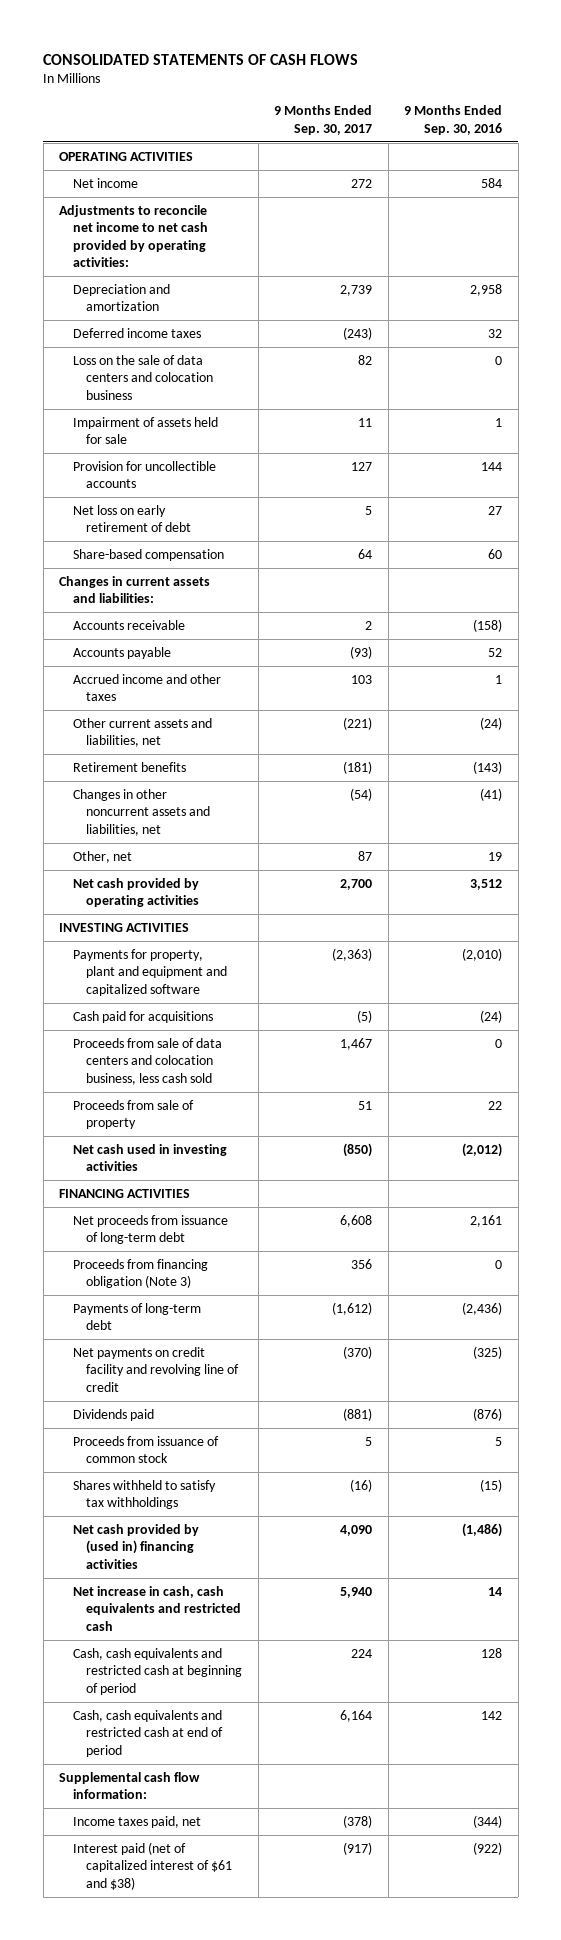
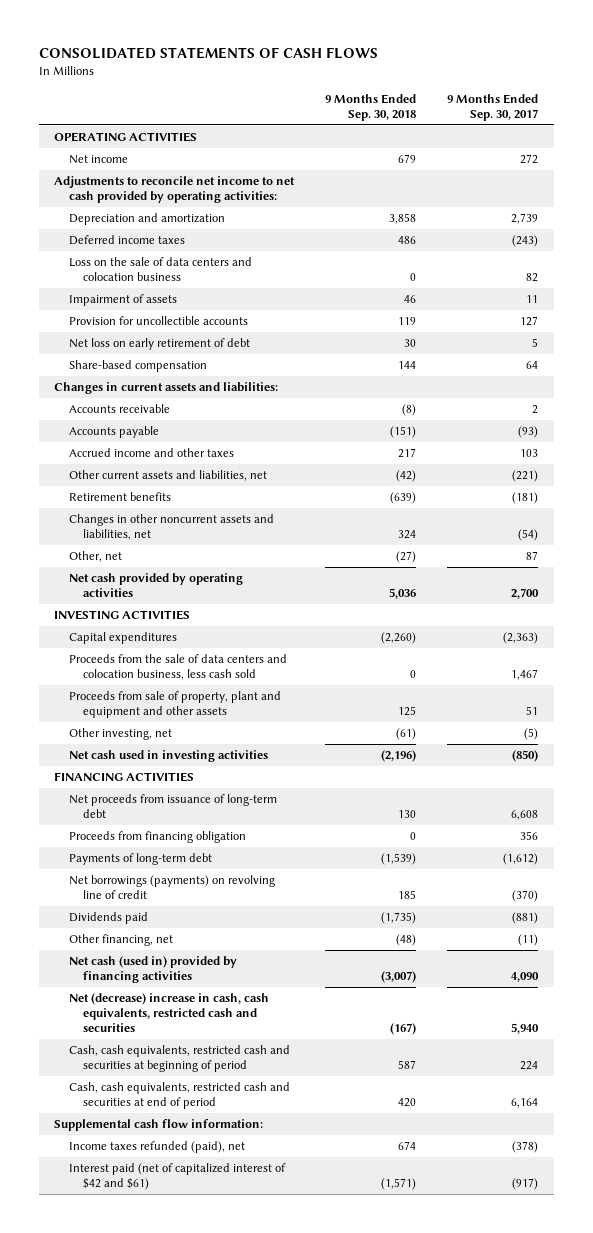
[404,105,503,135] 9 Months Ended Sep. 30, 2016 -> none
none -> [325,93,417,121] 9 Months Ended Sep. 30, 2018
[72,416,218,445] Impairment of assets held for sale -> [68,294,177,307] Impairment of assets
[72,1010,213,1023] Cash paid for acquisitions -> none
[72,948,228,996] Payments for property, plant and equipment and capitalized software -> [68,632,177,645] Capital expenditures
[72,1037,222,1085] Proceeds from sale of data centers and colocation business, less cash sold -> [68,654,287,680] Proceeds from the sale of data centers and colocation business, less cash sold
[72,1099,194,1130] Proceeds from sale of property -> [68,691,281,718] Proceeds from sale of property, plant and equipment and other assets
none -> [68,728,172,741] Other investing, net
[72,1258,208,1289] Proceeds from financing obligation (Note 3) -> [68,831,246,844] Proceeds from financing obligation
[72,1346,240,1392] Net payments on credit facility and revolving line of credit -> [68,875,275,899] Net borrowings (payments) on revolving line of credit
[72,1435,219,1464] Proceeds from issuance of common stock -> none
[72,1479,216,1510] Shares withheld to satisfy tax withholdings -> none
none -> [68,934,173,947] Other financing, net
[72,1523,199,1569] Net cash provided by (used in) financing activities -> [68,956,237,983] Net cash (used in) provided by financing activities
[72,1585,242,1631] Net increase in cash, cash equivalents and restricted cash -> [68,993,269,1032] Net (decrease) increase in cash, cash equivalents, restricted cash and securities
[72,1647,243,1695] Cash, cash equivalents and restricted cash at beginning of period -> [68,1045,290,1072] Cash, cash equivalents, restricted cash and securities at beginning of period
[72,1709,224,1757] Cash, cash equivalents and restricted cash at end of period -> [68,1082,290,1109] Cash, cash equivalents, restricted cash and securities at end of period
[72,1815,201,1828] Income taxes paid, net -> [68,1141,245,1154] Income taxes refunded (paid), net
[72,1841,233,1890] Interest paid (net of capitalized interest of $61 and $38) -> [68,1163,286,1190] Interest paid (net of capitalized interest of $42 and $61)

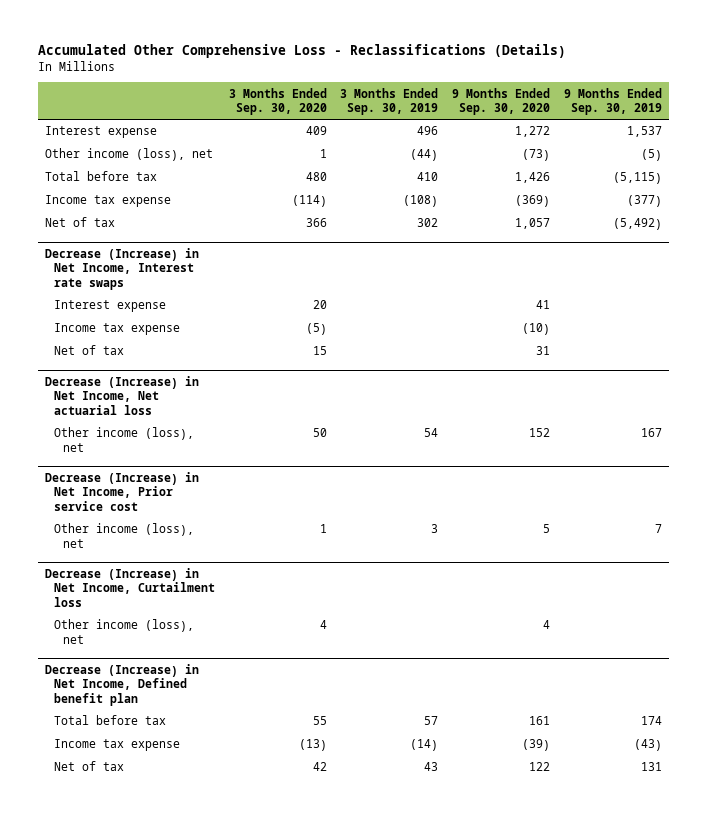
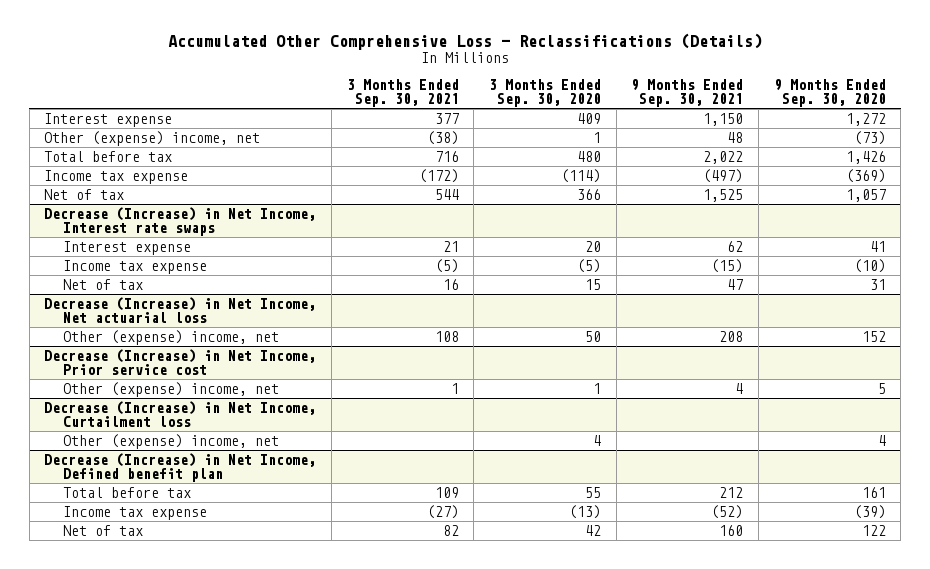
[340,87,439,116] 3 Months Ended Sep. 30, 2019 -> none
[564,87,663,116] 9 Months Ended Sep. 30, 2019 -> none
none -> [346,78,459,108] 3 Months Ended Sep. 30, 2021
none -> [631,78,744,108] 9 Months Ended Sep. 30, 2021
[44,148,213,162] Other income (loss), net -> [44,130,261,146] Other (expense) income, net
[53,427,194,452] Other income (loss), net -> [62,329,279,345] Other (expense) income, net
[53,523,194,548] Other income (loss), net -> [62,381,279,397] Other (expense) income, net
[53,619,194,644] Other income (loss), net -> [62,433,279,449] Other (expense) income, net

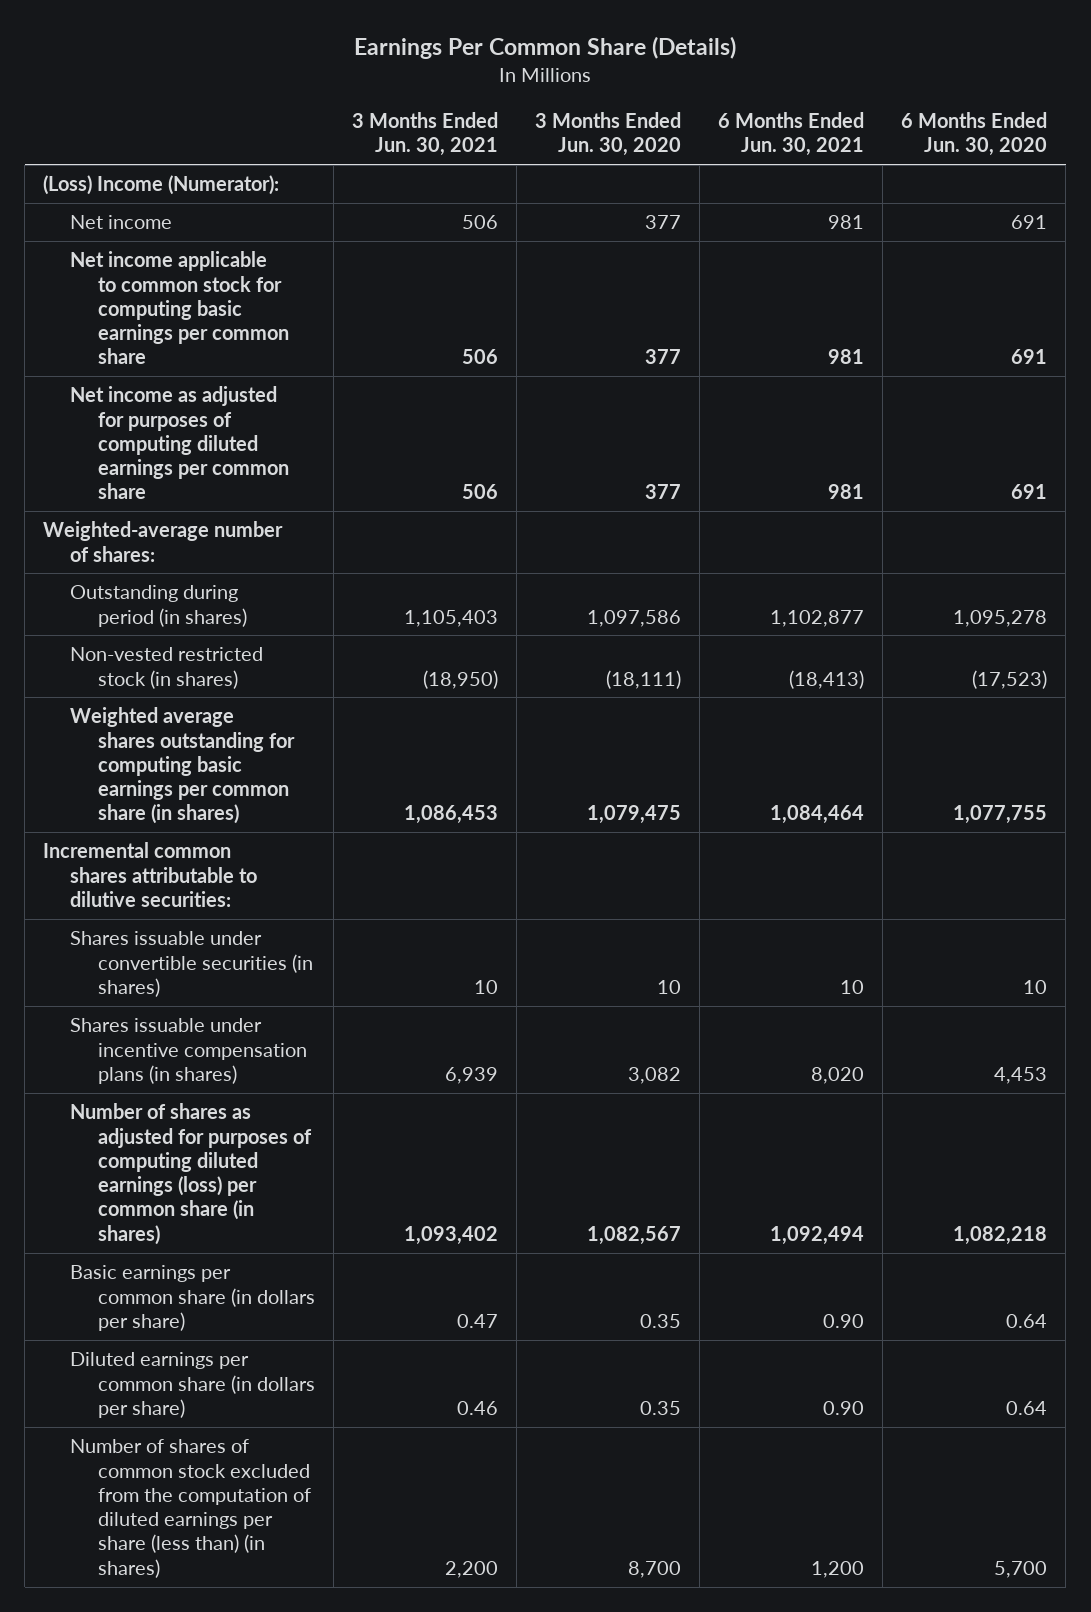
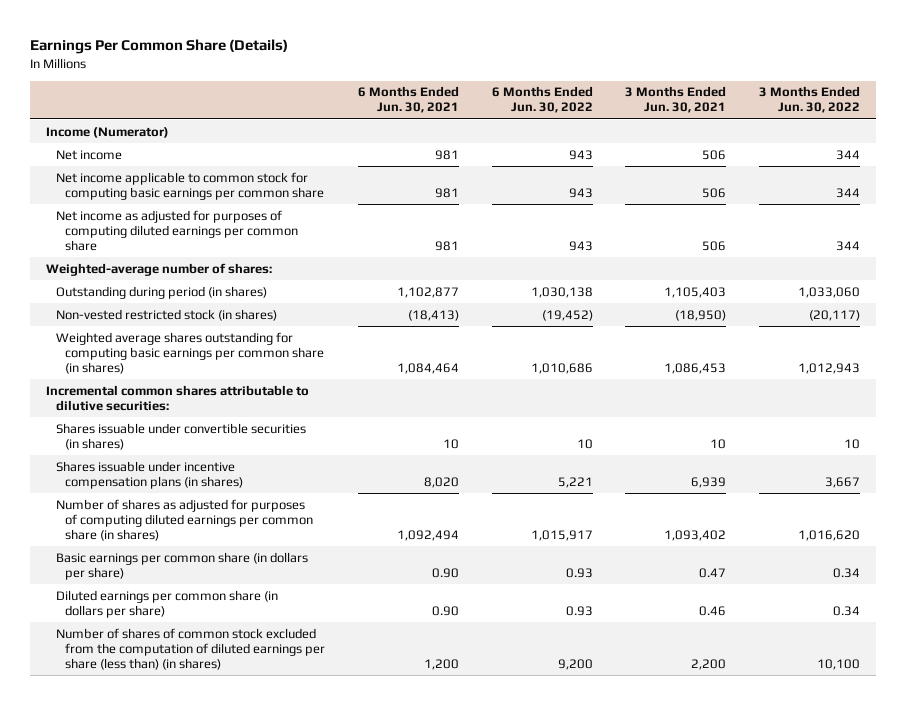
[534,111,681,157] 3 Months Ended Jun. 30, 2020 -> none
[901,111,1048,157] 6 Months Ended Jun. 30, 2020 -> none
none -> [491,86,593,114] 6 Months Ended Jun. 30, 2022
none -> [759,86,861,114] 3 Months Ended Jun. 30, 2022
[43,175,280,196] (Loss) Income (Numerator): -> [46,126,170,138] Income (Numerator)
[70,1103,312,1245] Number of shares as adjusted for purposes of computing diluted earnings (loss) per common share (in shares) -> [55,498,314,541] Number of shares as adjusted for purposes of computing diluted earnings per common share (in shares)

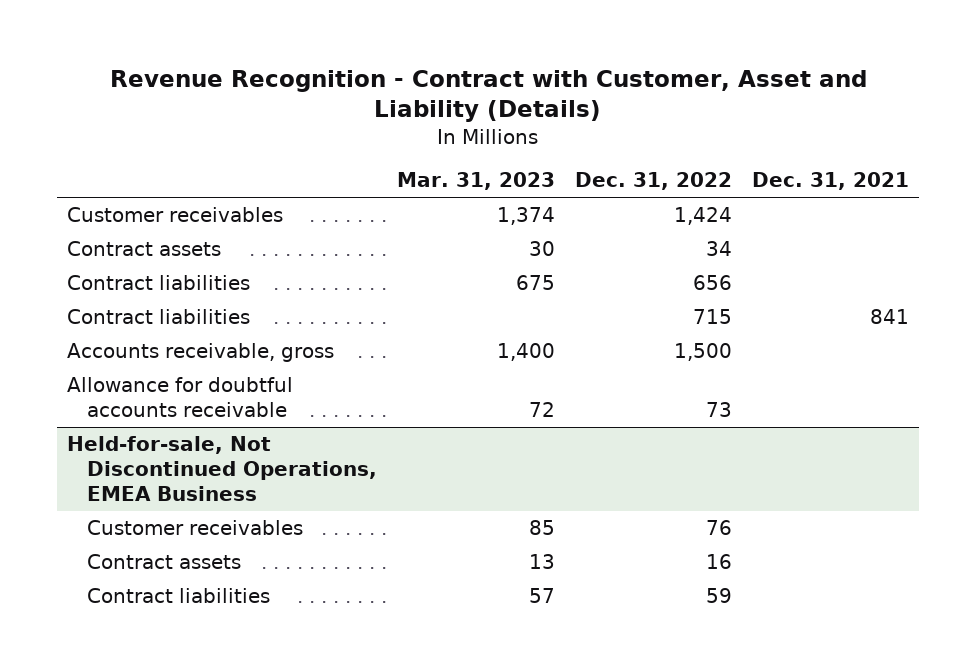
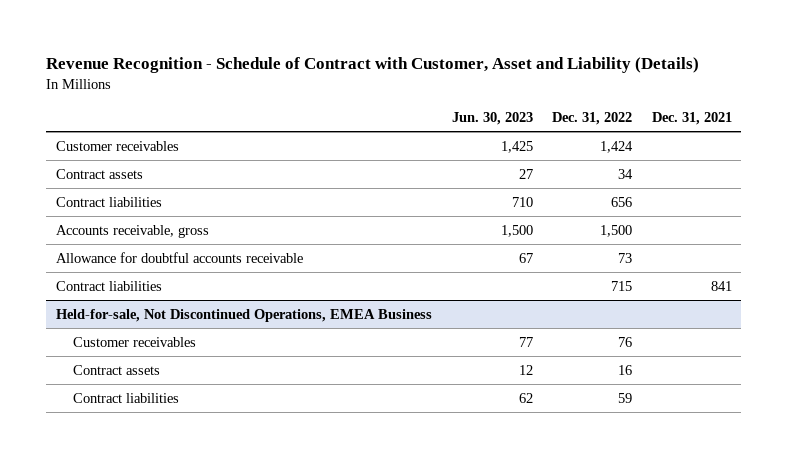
[109,70,867,123] Revenue Recognition - Contract with Customer, Asset and Liability (Details) -> [46,56,700,73] Revenue Recognition - Schedule of Contract with Customer, Asset and Liability (Details)
[396,172,555,191] Mar. 31, 2023 -> none
none -> [451,112,533,126] Jun. 30, 2023
[67,309,251,325] Contract liabilities -> [56,280,163,291] Contract liabilities

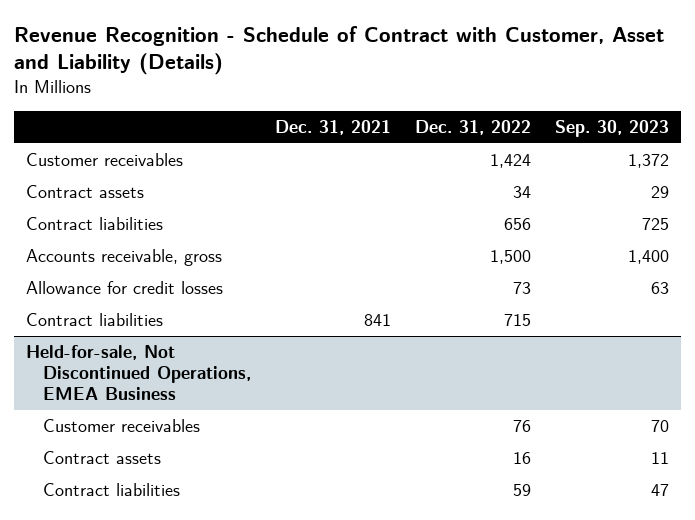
[451,112,533,126] Jun. 30, 2023 -> none
none -> [554,119,669,137] Sep. 30, 2023
[56,251,304,263] Allowance for doubtful accounts receivable -> [26,281,224,295] Allowance for credit losses

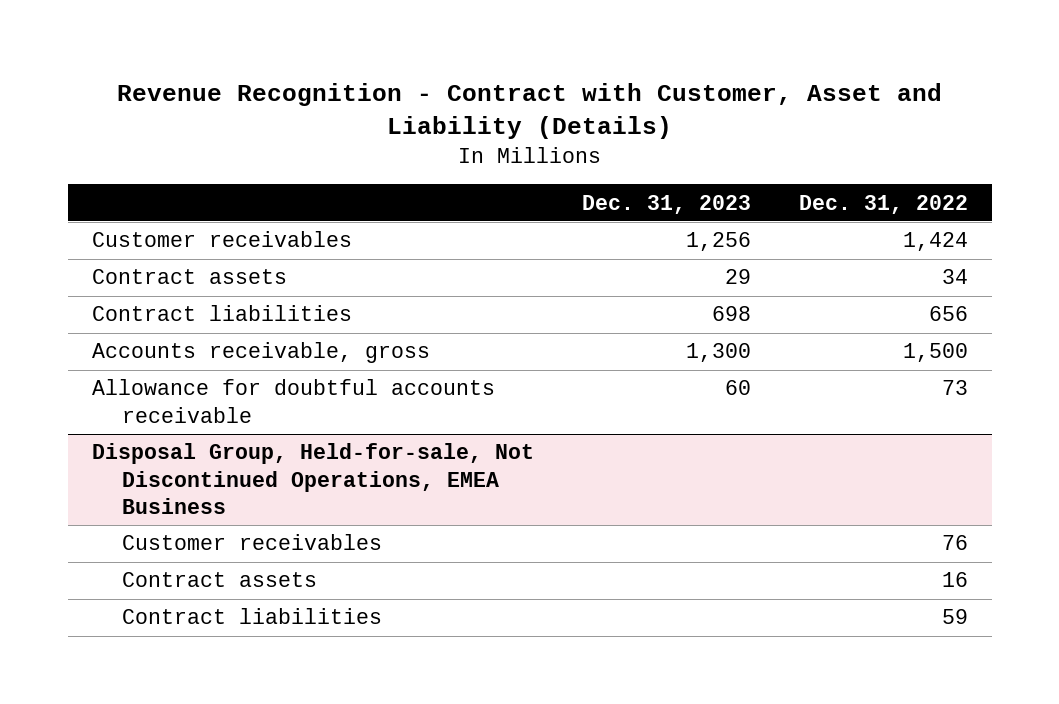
[14,25,665,76] Revenue Recognition - Schedule of Contract with Customer, Asset and Liability (Details) -> [116,82,942,139] Revenue Recognition - Contract with Customer, Asset and Liability (Details)
[274,119,391,135] Dec. 31, 2021 -> none
[554,119,669,137] Sep. 30, 2023 -> none
none -> [581,194,751,214] Dec. 31, 2023
[26,281,224,295] Allowance for credit losses -> none
[26,313,164,327] Contract liabilities -> none
none -> [91,379,495,423] Allowance for doubtful accounts receivable
[26,345,251,401] Held-for-sale, Not Discontinued Operations, EMEA Business -> [91,443,534,514] Disposal Group, Held-for-sale, Not Discontinued Operations, EMEA Business

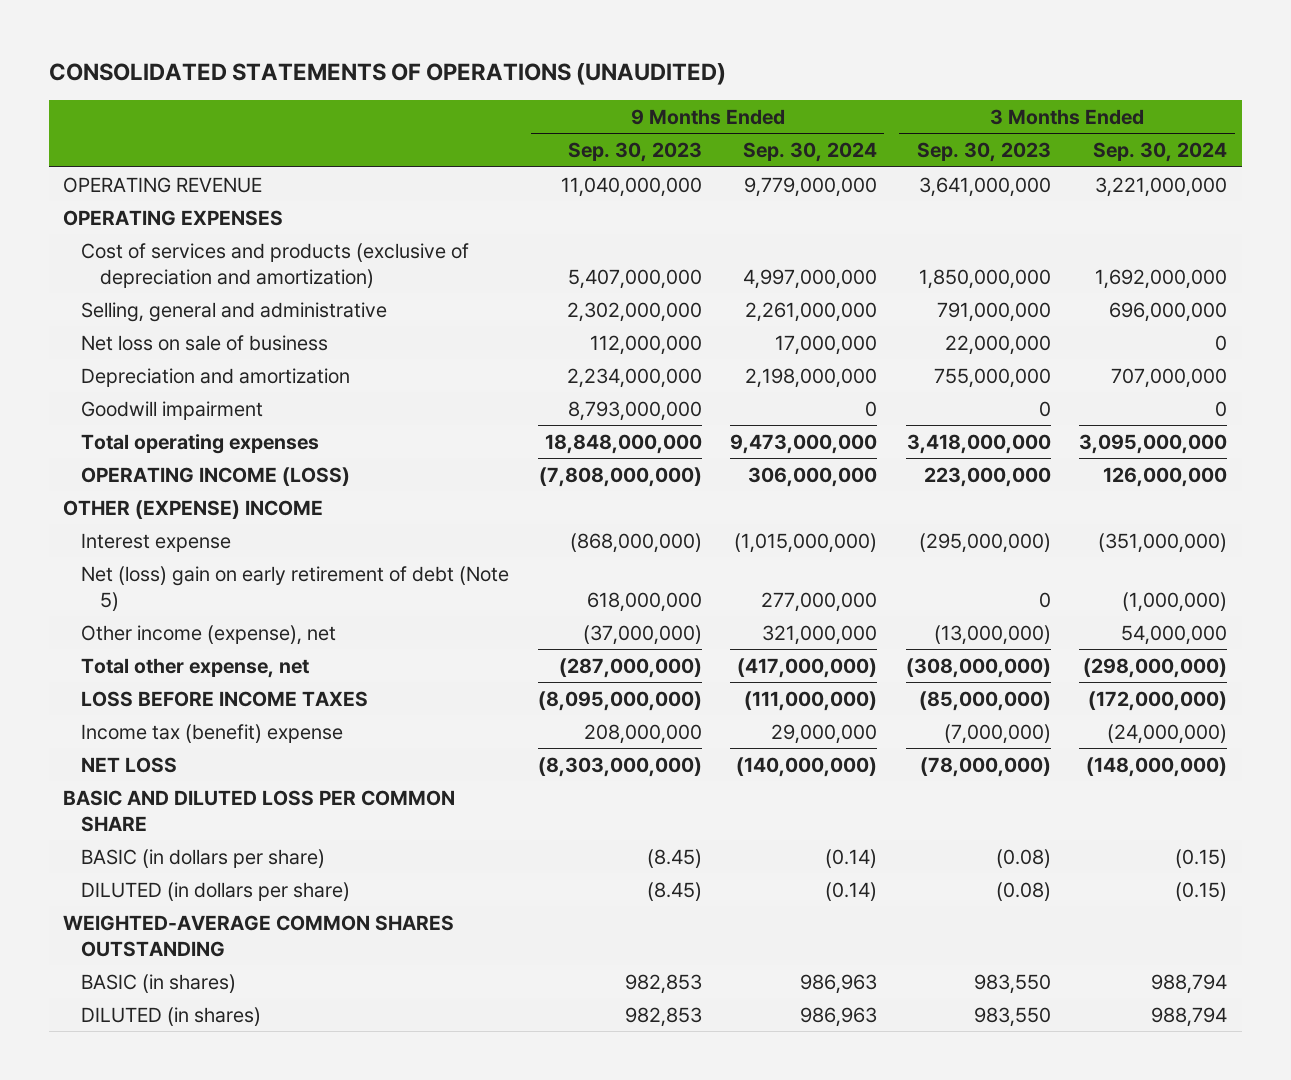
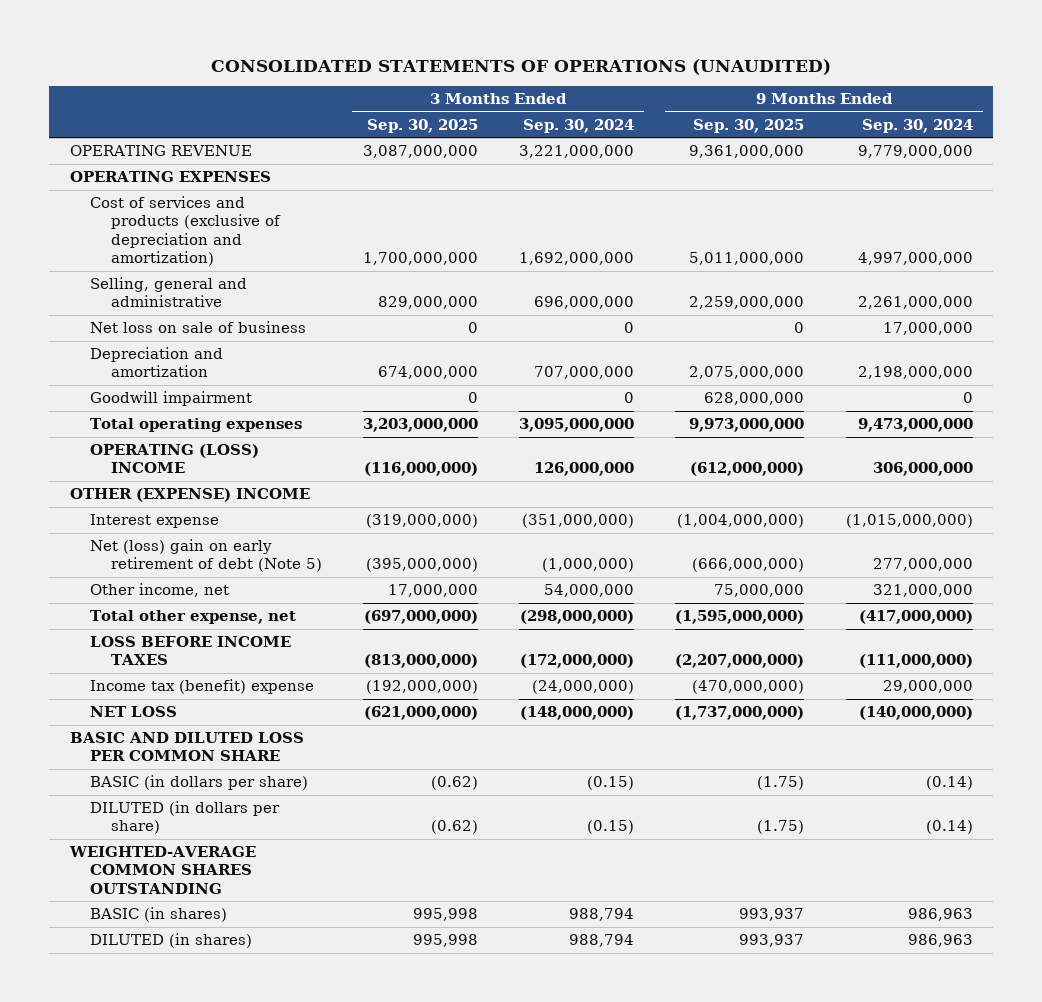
[567,142,702,163] Sep. 30, 2023 -> none
[916,142,1051,163] Sep. 30, 2023 -> none
none -> [366,118,478,133] Sep. 30, 2025
none -> [693,118,805,133] Sep. 30, 2025
[81,466,351,486] OPERATING INCOME (LOSS) -> [90,444,260,474] OPERATING (LOSS) INCOME
[81,624,337,645] Other income (expense), net -> [90,583,230,598] Other income, net

